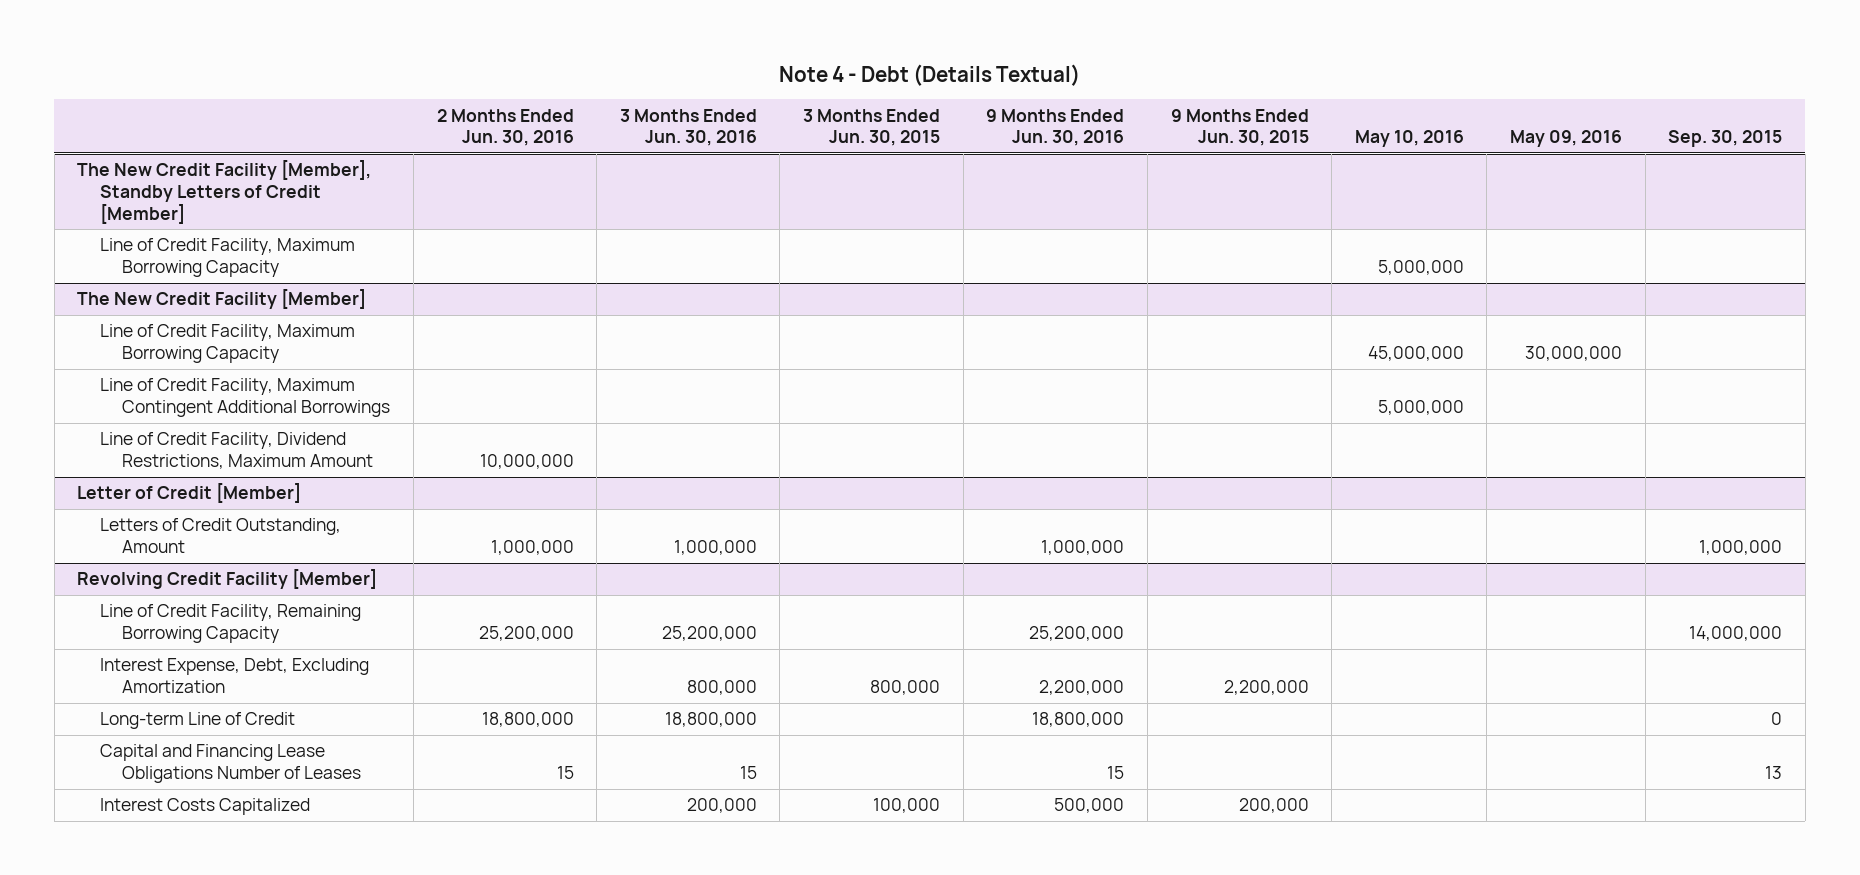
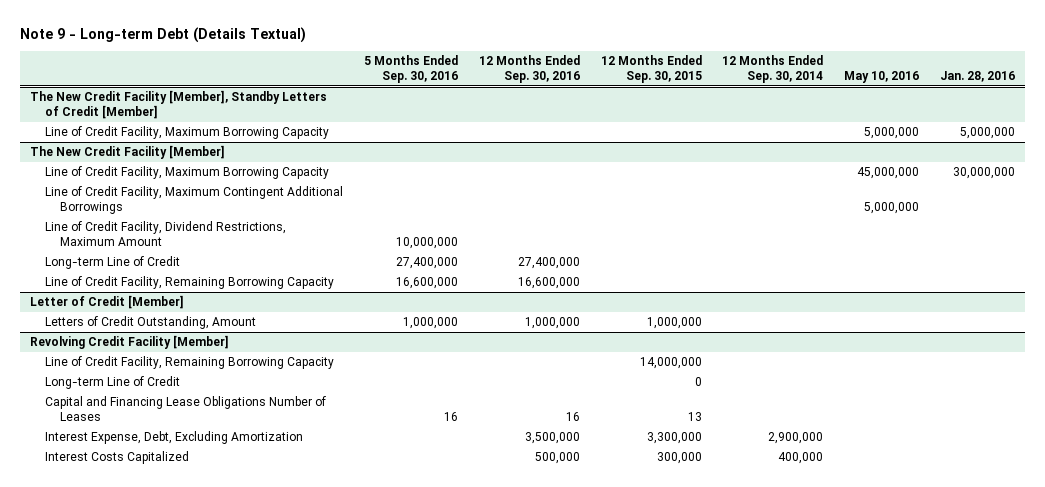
[778,63,1080,86] Note 4 - Debt (Details Textual) -> [20,26,307,43] Note 9 - Long-term Debt (Details Textual)
[436,108,574,147] 2 Months Ended Jun. 30, 2016 -> none
[619,108,757,147] 3 Months Ended Jun. 30, 2016 -> none
[803,108,941,147] 3 Months Ended Jun. 30, 2015 -> none
[986,108,1125,147] 9 Months Ended Jun. 30, 2016 -> none
[1170,108,1309,147] 9 Months Ended Jun. 30, 2015 -> none
[1510,130,1623,148] May 09, 2016 -> none
[1668,130,1783,148] Sep. 30, 2015 -> none
none -> [363,55,458,83] 5 Months Ended Sep. 30, 2016
none -> [478,55,580,83] 12 Months Ended Sep. 30, 2016
none -> [600,55,702,83] 12 Months Ended Sep. 30, 2015
none -> [722,55,824,83] 12 Months Ended Sep. 30, 2014
none -> [939,70,1015,82] Jan. 28, 2016
none -> [45,256,181,270] Long-term Line of Credit
none -> [45,276,335,290] Line of Credit Facility, Remaining Borrowing Capacity
[99,658,369,694] Interest Expense, Debt, Excluding Amortization -> [45,431,304,445] Interest Expense, Debt, Excluding Amortization

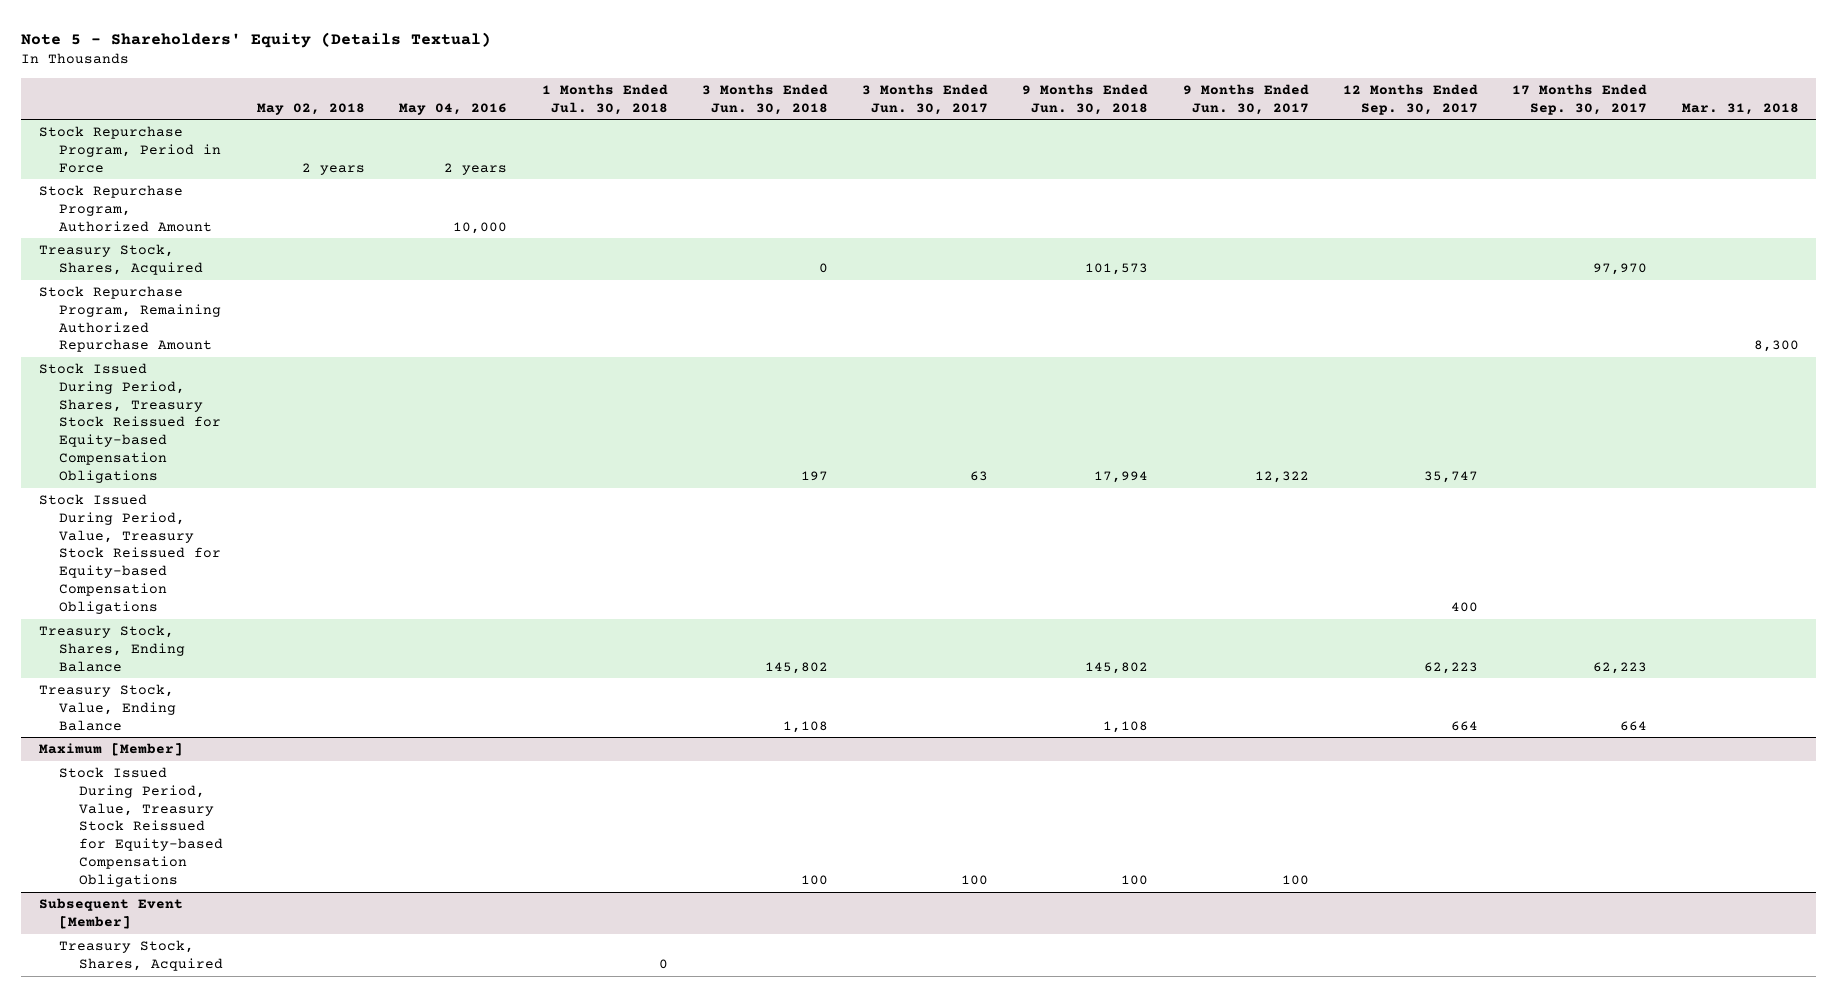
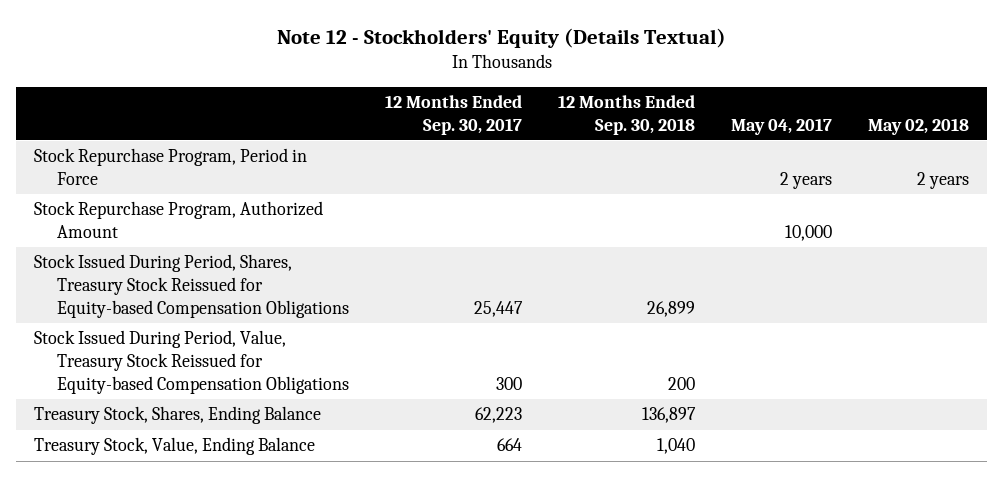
[21,31,492,48] Note 5 - Shareholders' Equity (Details Textual) -> [276,28,726,49] Note 12 - Stockholders' Equity (Details Textual)
[399,102,508,115] May 04, 2016 -> none
[541,83,668,115] 1 Months Ended Jul. 30, 2018 -> none
[701,83,828,115] 3 Months Ended Jun. 30, 2018 -> none
[862,83,989,115] 3 Months Ended Jun. 30, 2017 -> none
[1022,83,1149,115] 9 Months Ended Jun. 30, 2018 -> none
[1182,83,1309,115] 9 Months Ended Jun. 30, 2017 -> none
[1512,83,1648,115] 17 Months Ended Sep. 30, 2017 -> none
[1681,102,1799,115] Mar. 31, 2018 -> none
none -> [558,94,696,135] 12 Months Ended Sep. 30, 2018
none -> [731,117,833,135] May 04, 2017
[38,244,203,275] Treasury Stock, Shares, Acquired -> none
[38,286,221,353] Stock Repurchase Program, Remaining Authorized Repurchase Amount -> none
[1424,470,1479,483] 35,747 -> [474,300,524,317] 25,447
[1451,601,1479,612] 400 -> [496,376,523,390] 300
[38,743,183,757] Maximum [Member] -> none
[58,767,223,887] Stock Issued During Period, Value, Treasury Stock Reissued for Equity-based Compensation Obligations -> none
[38,898,183,929] Subsequent Event [Member] -> none
[58,940,223,971] Treasury Stock, Shares, Acquired -> none

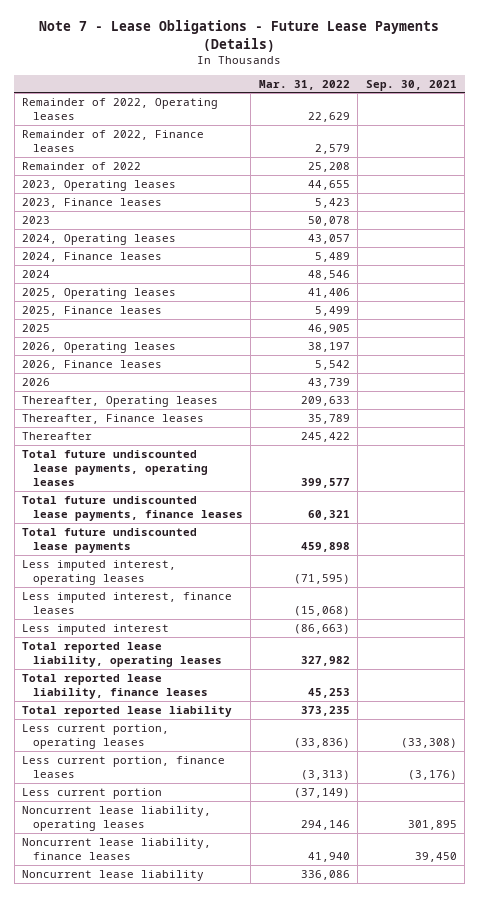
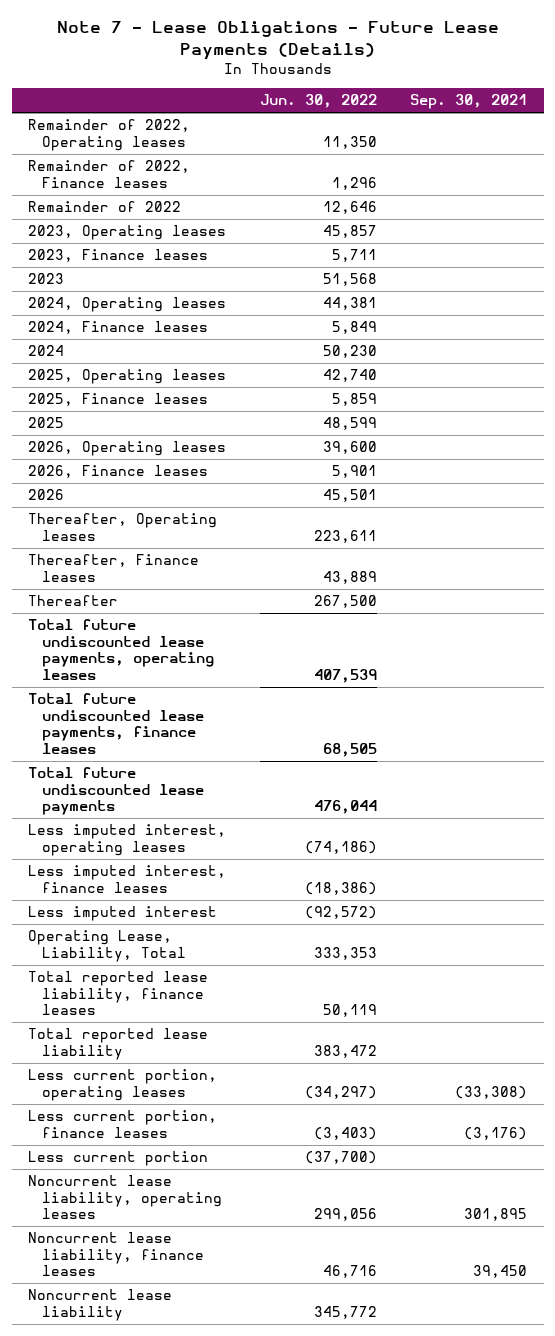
[258,79,350,90] Mar. 31, 2022 -> none
none -> [259,94,377,109] Jun. 30, 2022
[22,641,222,668] Total reported lease liability, operating leases -> [28,930,187,962] Operating Lease, Liability, Total

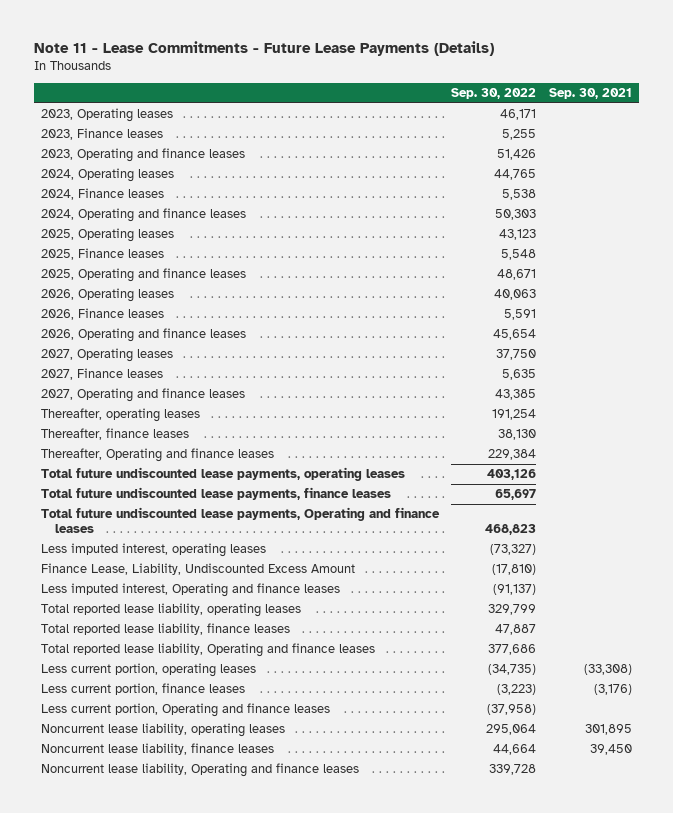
[56,21,499,61] Note 7 - Lease Obligations - Future Lease Payments (Details) -> [34,41,495,57] Note 11 - Lease Commitments - Future Lease Payments (Details)
[259,94,377,109] Jun. 30, 2022 -> none
none -> [451,88,537,100] Sep. 30, 2022
[28,119,191,151] Remainder of 2022, Operating leases -> none
[28,160,191,188] Remainder of 2022, Finance leases -> none
[28,201,182,213] Remainder of 2022 -> none
[28,273,65,285] 2023 -> none
none -> [40,148,245,163] 2023, Operating and finance leases
[28,345,65,357] 2024 -> [40,208,246,223] 2024, Operating and finance leases
[28,417,65,429] 2025 -> [40,268,246,283] 2025, Operating and finance leases
[28,595,119,607] Thereafter -> none
[28,489,65,501] 2026 -> [40,328,246,343] 2026, Operating and finance leases
none -> [40,348,173,363] 2027, Operating leases
none -> [40,368,163,381] 2027, Finance leases
none -> [40,388,245,403] 2027, Operating and finance leases
[28,513,218,541] Thereafter, Operating leases -> [40,408,200,423] Thereafter, operating leases
[28,554,200,582] Thereafter, Finance leases -> [40,428,189,441] Thereafter, finance leases
none -> [40,448,274,463] Thereafter, Operating and finance leases
[28,767,205,816] Total future undiscounted lease payments -> [40,507,440,533] Total future undiscounted lease payments, Operating and finance leases
[28,865,227,893] Less imputed interest, finance leases -> [40,563,355,576] Finance Lease, Liability, Undiscounted Excess Amount
[28,906,218,922] Less imputed interest -> [40,583,340,598] Less imputed interest, Operating and finance leases
[28,930,187,962] Operating Lease, Liability, Total -> [40,603,301,618] Total reported lease liability, operating leases
[28,1028,209,1060] Total reported lease liability -> [40,643,375,658] Total reported lease liability, Operating and finance leases
[28,1151,209,1167] Less current portion -> [40,703,330,718] Less current portion, Operating and finance leases
[28,1289,173,1321] Noncurrent lease liability -> [40,763,359,778] Noncurrent lease liability, Operating and finance leases

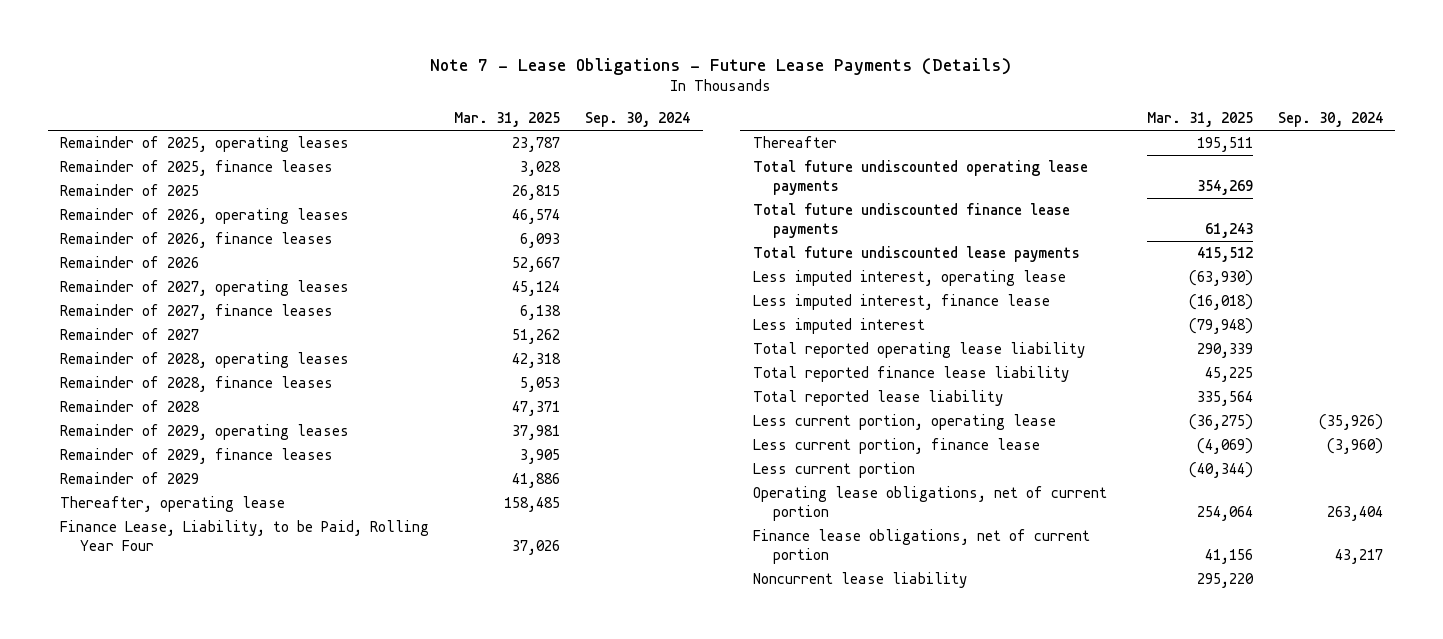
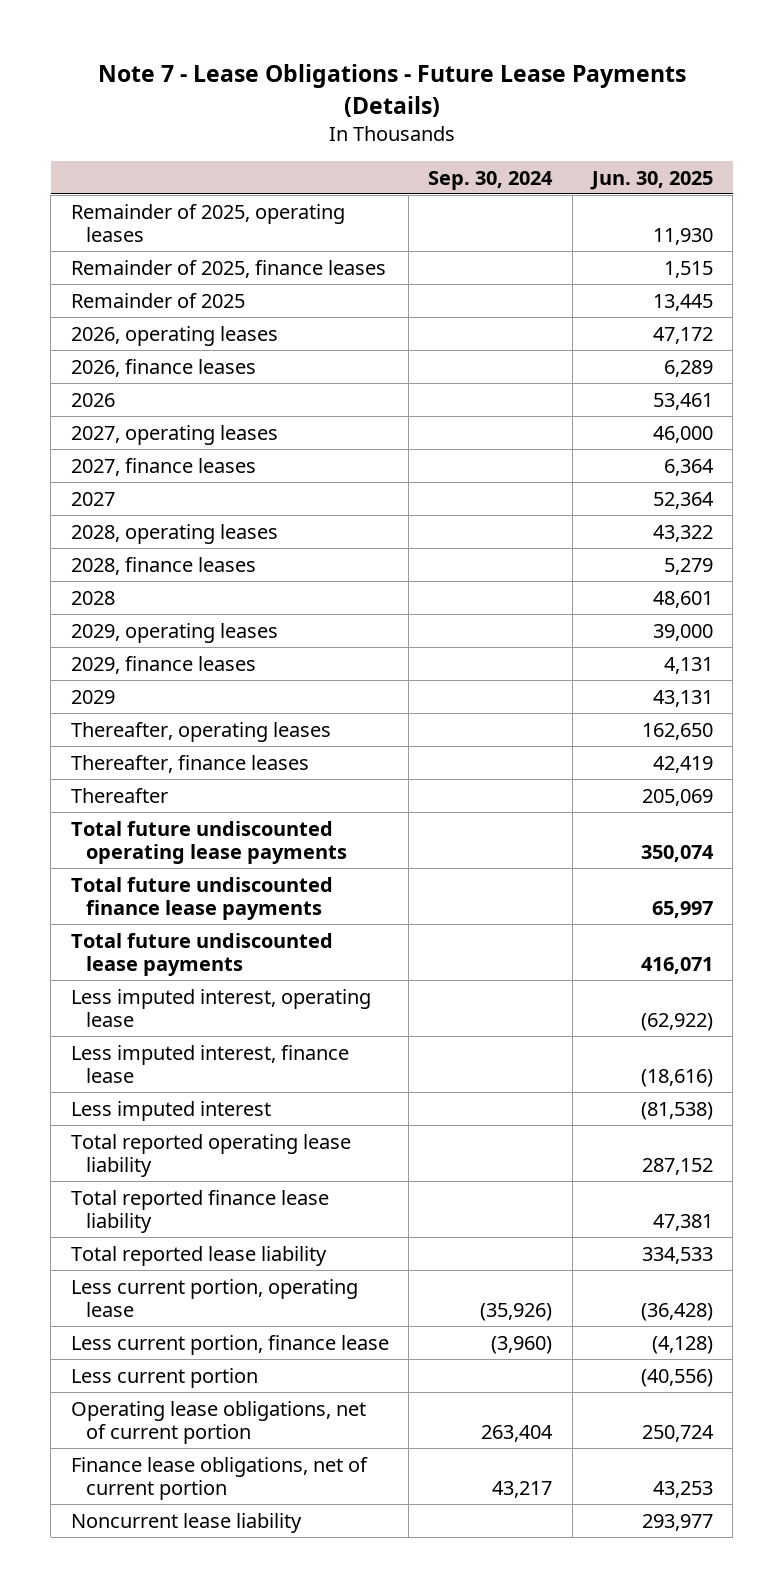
[454,112,561,128] Mar. 31, 2025 -> none
none -> [590,170,714,190] Jun. 30, 2025
[60,208,350,225] Remainder of 2026, operating leases -> [70,325,278,346] 2026, operating leases
[60,232,334,249] Remainder of 2026, finance leases -> [70,358,256,377] 2026, finance leases
[60,256,200,269] Remainder of 2026 -> [70,392,115,407] 2026
[60,280,350,297] Remainder of 2027, operating leases -> [70,424,278,445] 2027, operating leases
[60,304,334,321] Remainder of 2027, finance leases -> [70,457,256,476] 2027, finance leases
[60,328,200,341] Remainder of 2027 -> [70,491,115,506] 2027
[60,352,350,369] Remainder of 2028, operating leases -> [70,523,278,544] 2028, operating leases
[60,376,334,393] Remainder of 2028, finance leases -> [70,556,256,575] 2028, finance leases
[60,400,201,413] Remainder of 2028 -> [70,590,115,605] 2028
[60,424,350,441] Remainder of 2029, operating leases -> [70,622,278,643] 2029, operating leases
[60,448,334,465] Remainder of 2029, finance leases -> [70,655,256,674] 2029, finance leases
[60,472,200,485] Remainder of 2029 -> [70,689,115,704] 2029
[60,496,286,513] Thereafter, operating lease -> [70,721,331,742] Thereafter, operating leases
[60,520,430,552] Finance Lease, Liability, to be Paid, Rolling Year Four -> [70,754,309,773] Thereafter, finance leases

